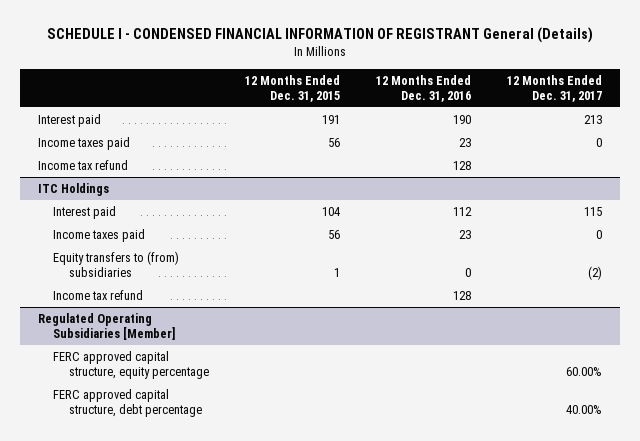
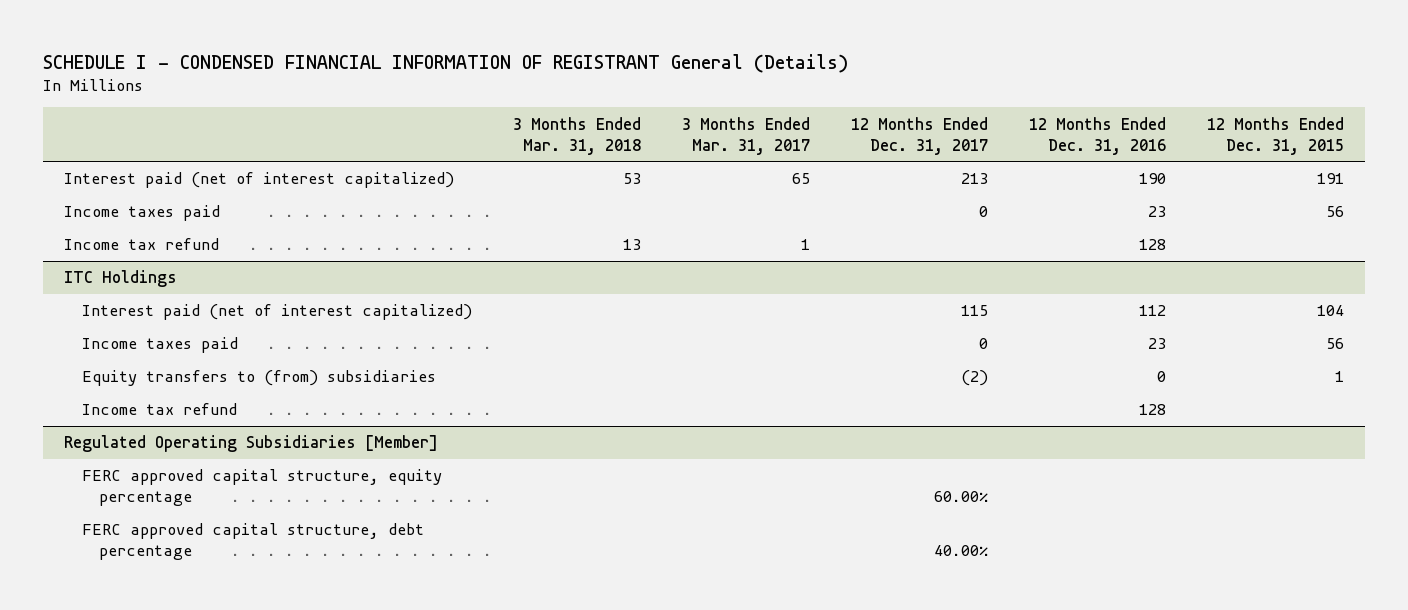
none -> [512,116,641,155] 3 Months Ended Mar. 31, 2018
none -> [681,116,810,155] 3 Months Ended Mar. 31, 2017
[37,113,101,127] Interest paid -> [64,172,455,189] Interest paid (net of interest capitalized)
[53,205,117,219] Interest paid -> [81,304,472,321] Interest paid (net of interest capitalized)

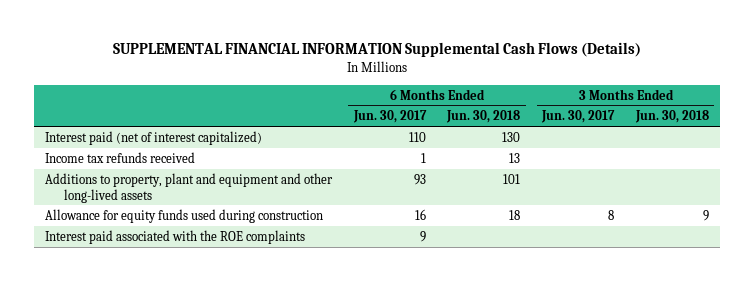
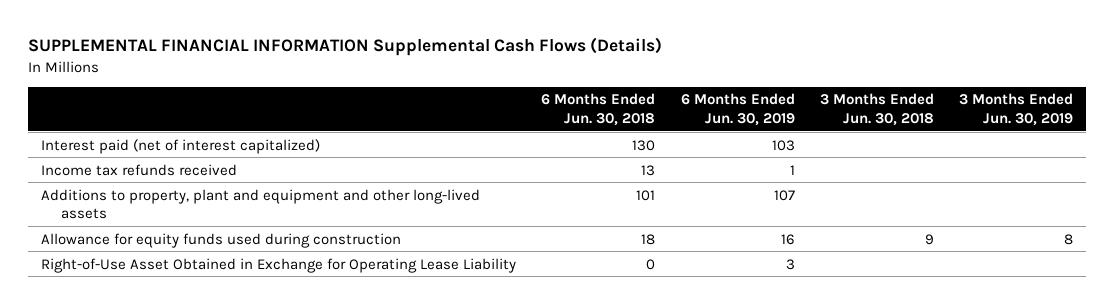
[352,110,427,124] Jun. 30, 2017 -> none
[541,110,616,124] Jun. 30, 2017 -> none
none -> [680,93,795,126] 6 Months Ended Jun. 30, 2019
none -> [959,93,1074,126] 3 Months Ended Jun. 30, 2019
[44,229,305,244] Interest paid associated with the ROE complaints -> none
none -> [40,257,516,273] Right-of-Use Asset Obtained in Exchange for Operating Lease Liability

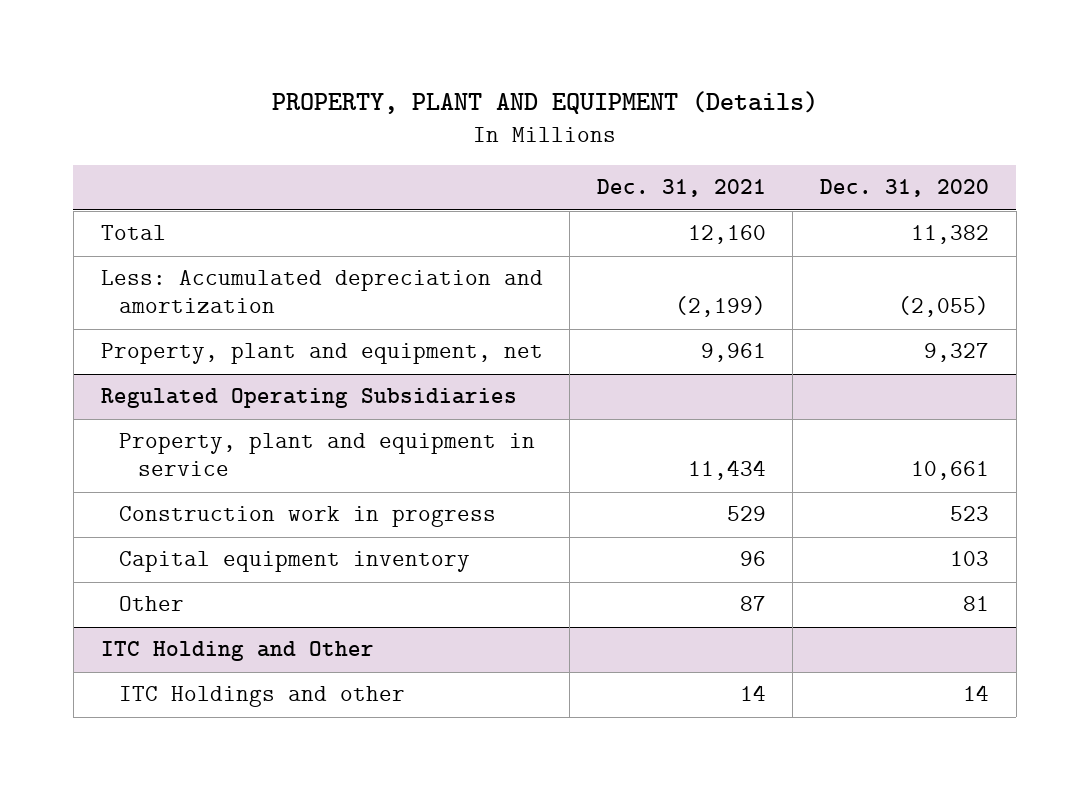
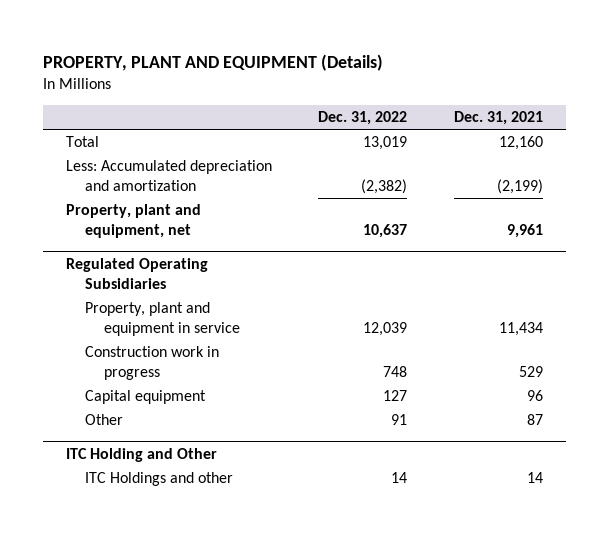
[820,179,990,198] Dec. 31, 2020 -> none
none -> [318,111,408,126] Dec. 31, 2022
[119,551,471,573] Capital equipment inventory -> [85,390,207,405] Capital equipment

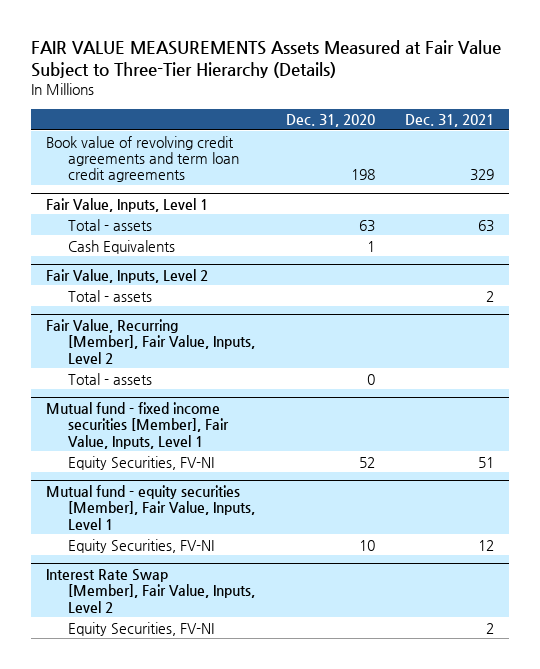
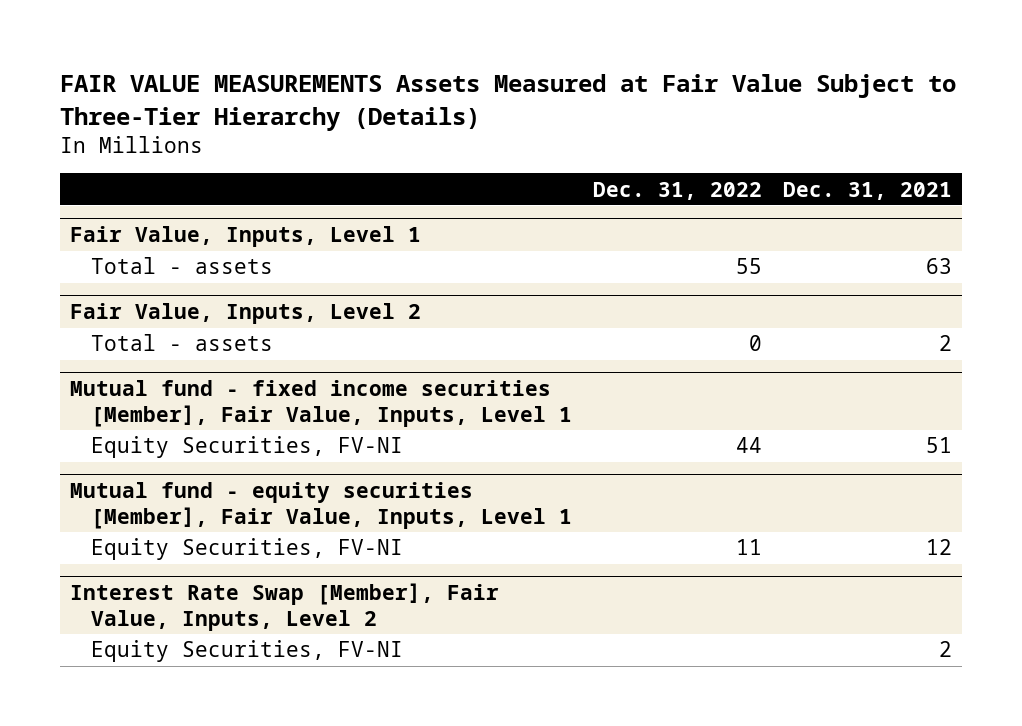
[285,114,375,128] Dec. 31, 2020 -> none
none -> [593,181,763,200] Dec. 31, 2022
[46,135,240,183] Book value of revolving credit agreements and term loan credit agreements -> none
[68,239,176,254] Cash Equivalents -> none
[46,318,256,364] Fair Value, Recurring [Member], Fair Value, Inputs, Level 2 -> none
[68,372,153,385] Total - assets -> none

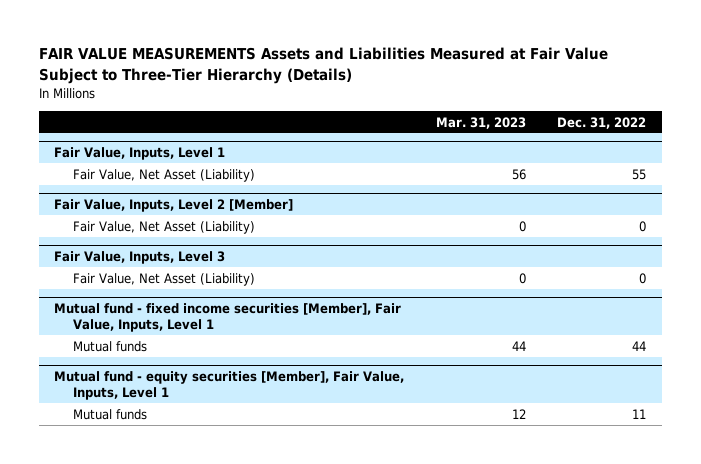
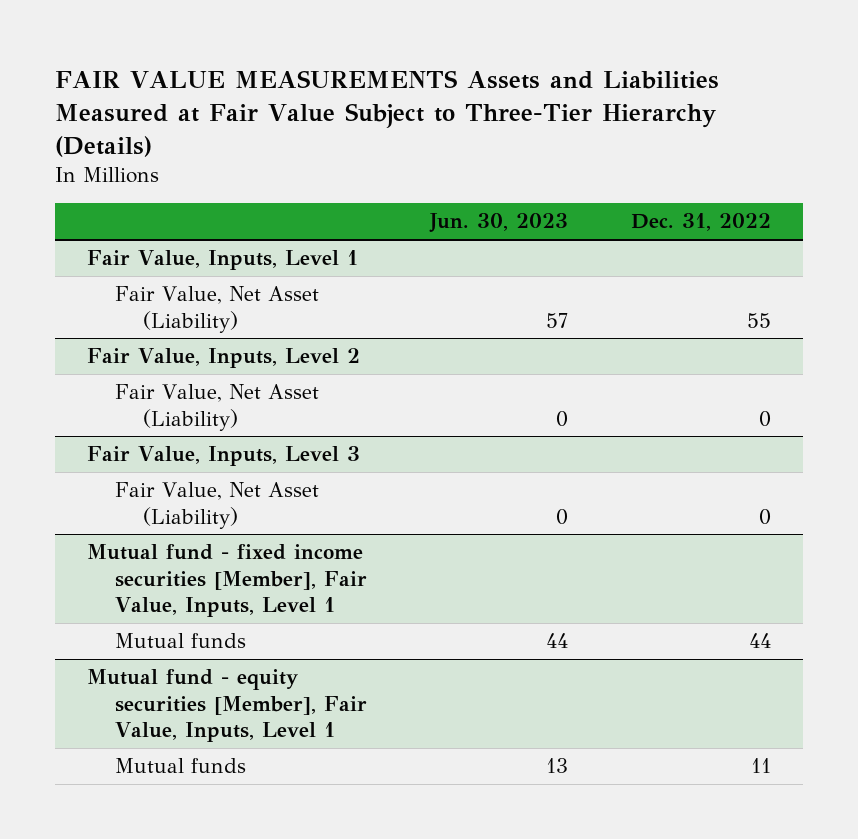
[435,116,526,129] Mar. 31, 2023 -> none
none -> [429,213,569,234] Jun. 30, 2023
[54,198,294,212] Fair Value, Inputs, Level 2 [Member] -> [86,348,360,369] Fair Value, Inputs, Level 2

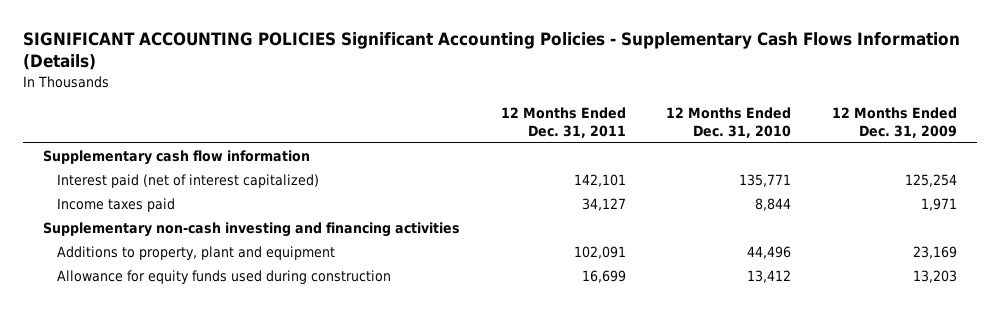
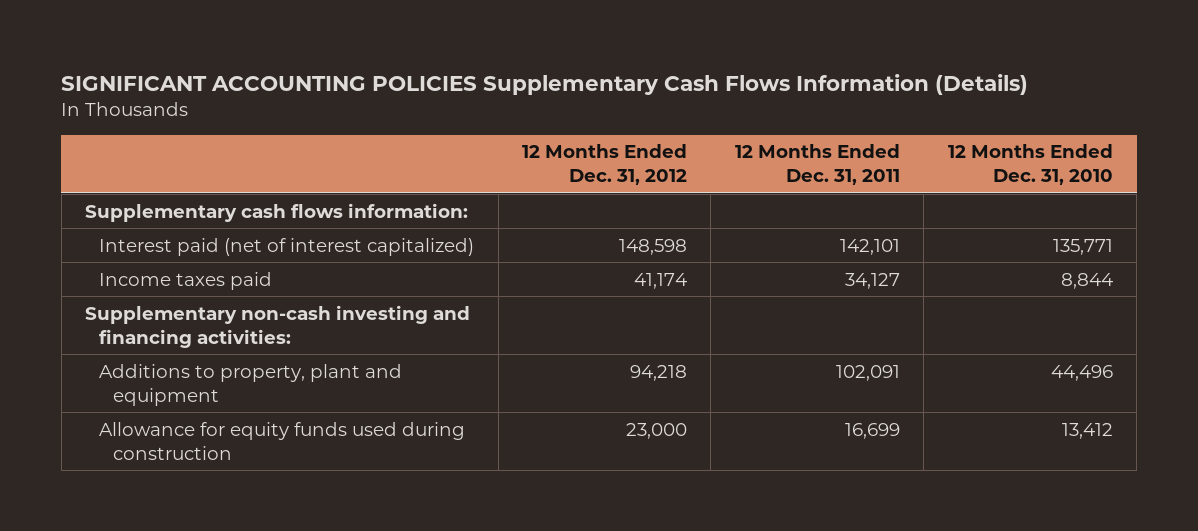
[23,32,961,71] SIGNIFICANT ACCOUNTING POLICIES Significant Accounting Policies - Supplementary Cash Flows Information (Details) -> [61,73,1029,95] SIGNIFICANT ACCOUNTING POLICIES Supplementary Cash Flows Information (Details)
[831,107,957,138] 12 Months Ended Dec. 31, 2009 -> none
none -> [522,144,688,186] 12 Months Ended Dec. 31, 2012
[43,150,311,166] Supplementary cash flow information -> [85,202,469,222] Supplementary cash flows information:
[43,222,461,238] Supplementary non-cash investing and financing activities -> [85,304,471,348] Supplementary non-cash investing and financing activities:

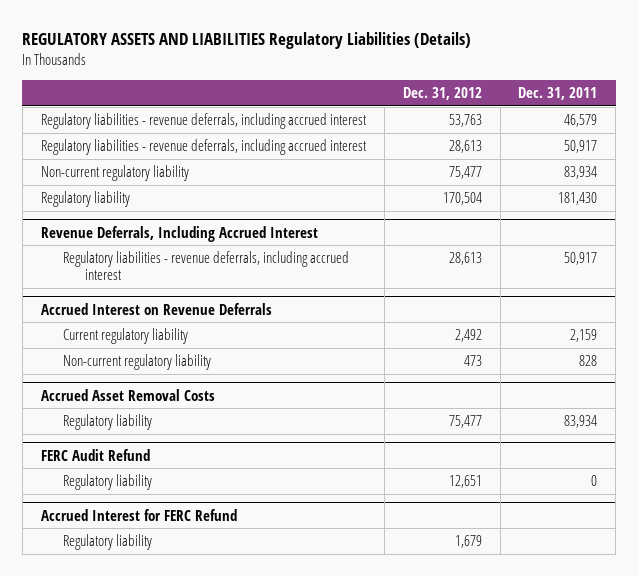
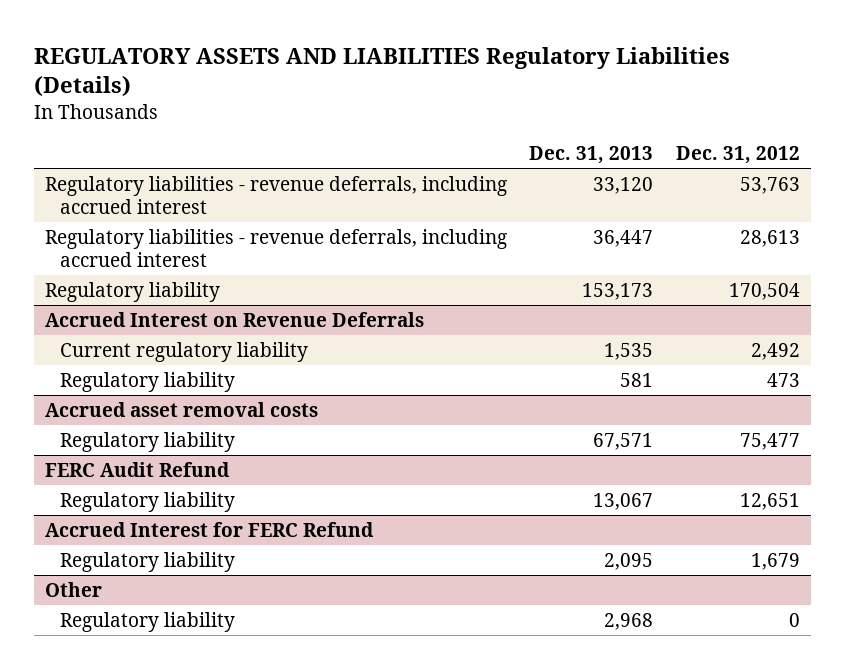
[518,87,598,101] Dec. 31, 2011 -> none
none -> [529,146,654,165] Dec. 31, 2013
[40,165,189,182] Non-current regulatory liability -> none
[40,225,318,242] Revenue Deferrals, Including Accrued Interest -> none
[62,251,349,281] Regulatory liabilities - revenue deferrals, including accrued interest -> none
[62,354,211,371] Non-current regulatory liability -> [59,372,235,393] Regulatory liability
[40,388,215,401] Accrued Asset Removal Costs -> [45,402,319,418] Accrued asset removal costs
none -> [45,582,103,598] Other
none -> [59,612,235,633] Regulatory liability

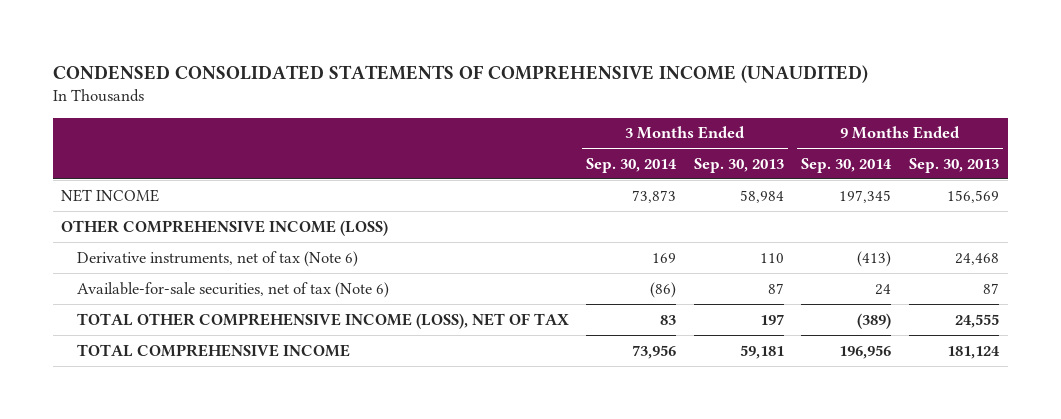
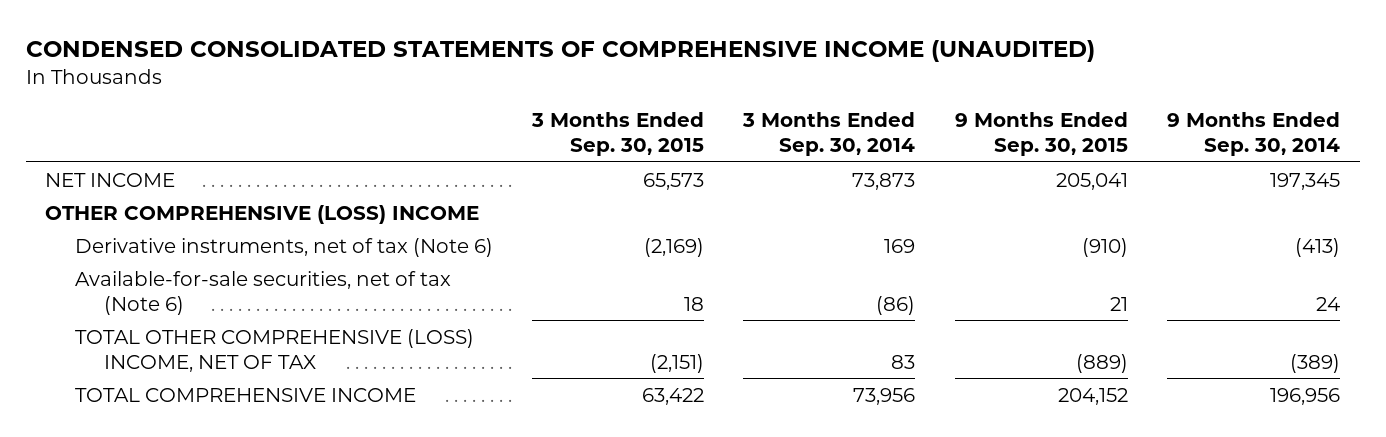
[693,157,784,173] Sep. 30, 2013 -> none
[909,157,1000,173] Sep. 30, 2013 -> none
none -> [530,112,704,157] 3 Months Ended Sep. 30, 2015
none -> [954,112,1128,157] 9 Months Ended Sep. 30, 2015
[61,219,389,236] OTHER COMPREHENSIVE INCOME (LOSS) -> [45,204,480,224] OTHER COMPREHENSIVE (LOSS) INCOME
[76,312,569,329] TOTAL OTHER COMPREHENSIVE INCOME (LOSS), NET OF TAX -> [74,328,474,372] TOTAL OTHER COMPREHENSIVE (LOSS) INCOME, NET OF TAX

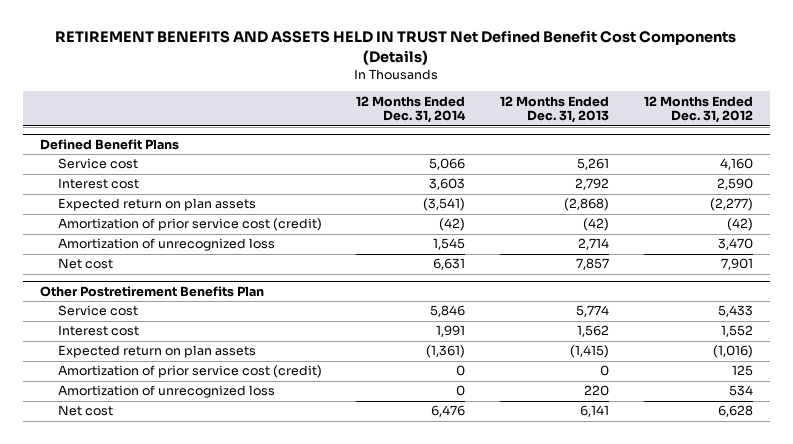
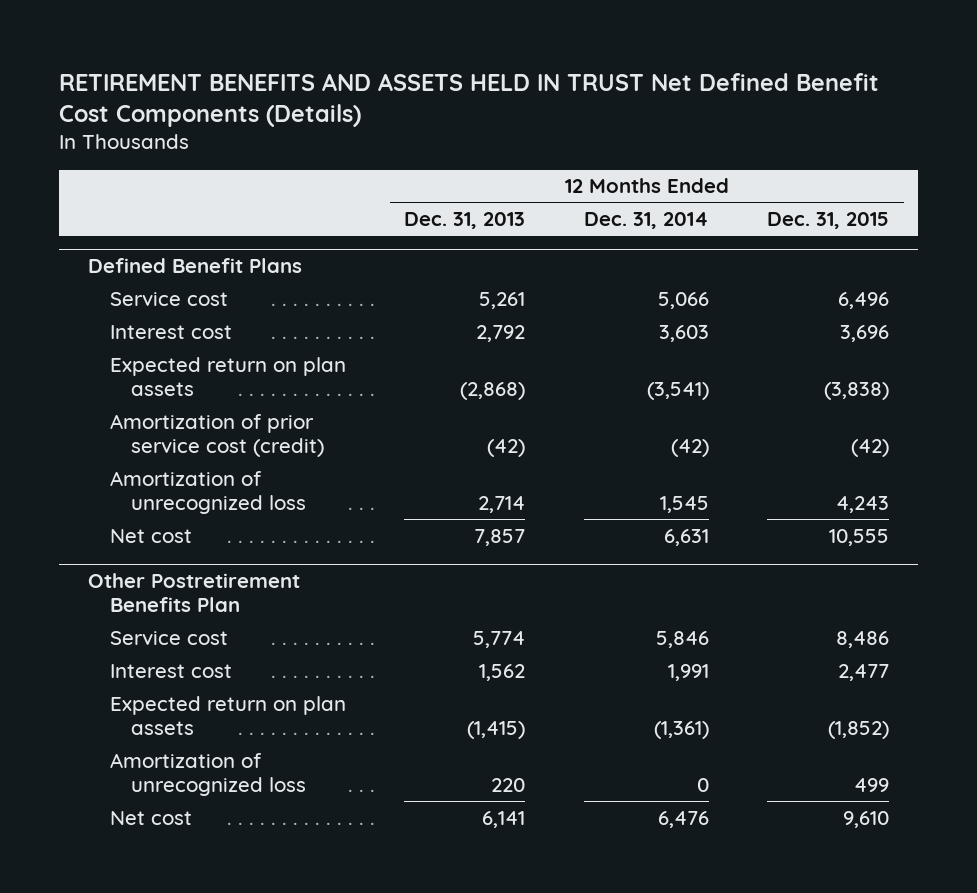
[643,95,753,124] 12 Months Ended Dec. 31, 2012 -> none
none -> [767,212,890,230] Dec. 31, 2015
[57,365,322,379] Amortization of prior service cost (credit) -> none

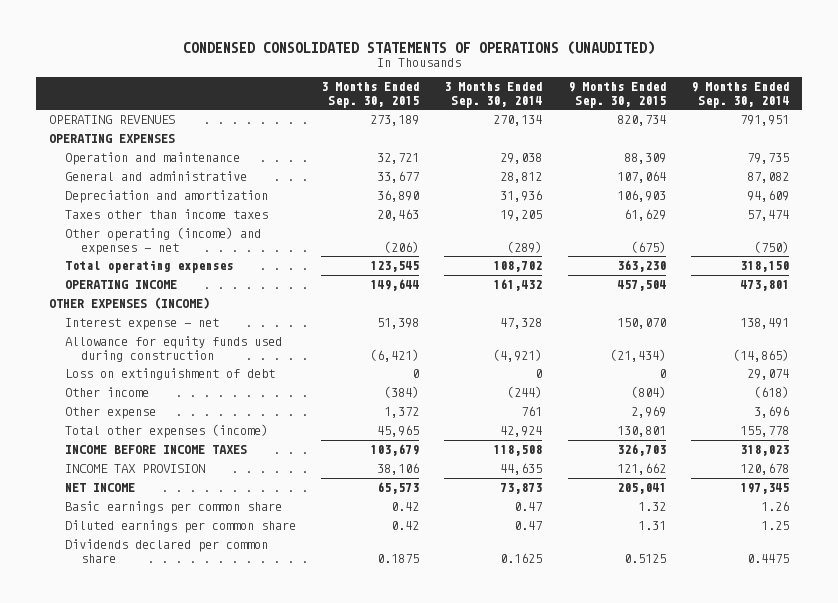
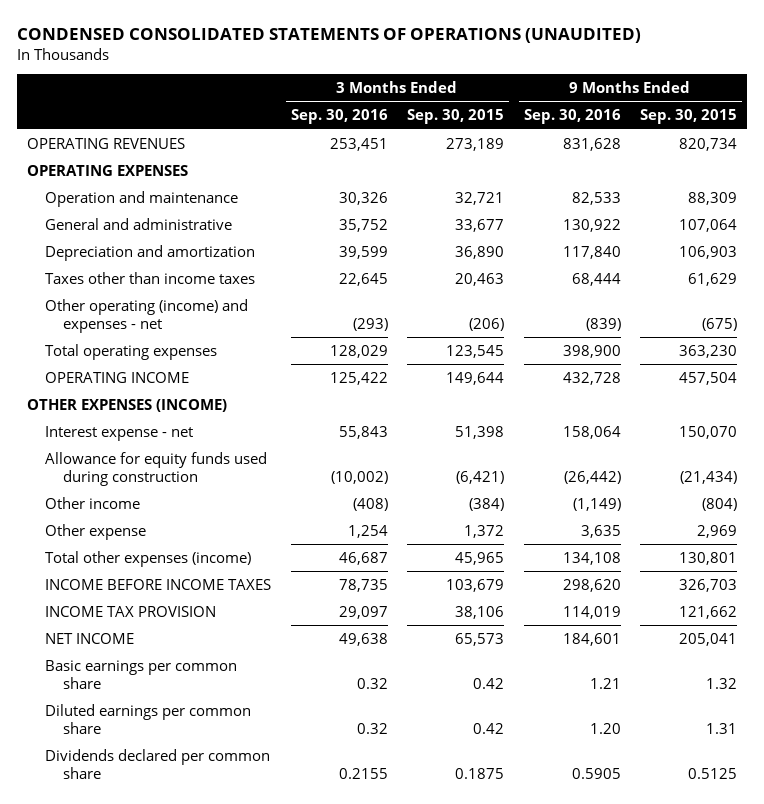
[444,82,543,108] 3 Months Ended Sep. 30, 2014 -> none
[691,82,790,108] 9 Months Ended Sep. 30, 2014 -> none
none -> [290,109,388,125] Sep. 30, 2016
none -> [523,109,621,125] Sep. 30, 2016
[64,368,275,381] Loss on extinguishment of debt -> none

